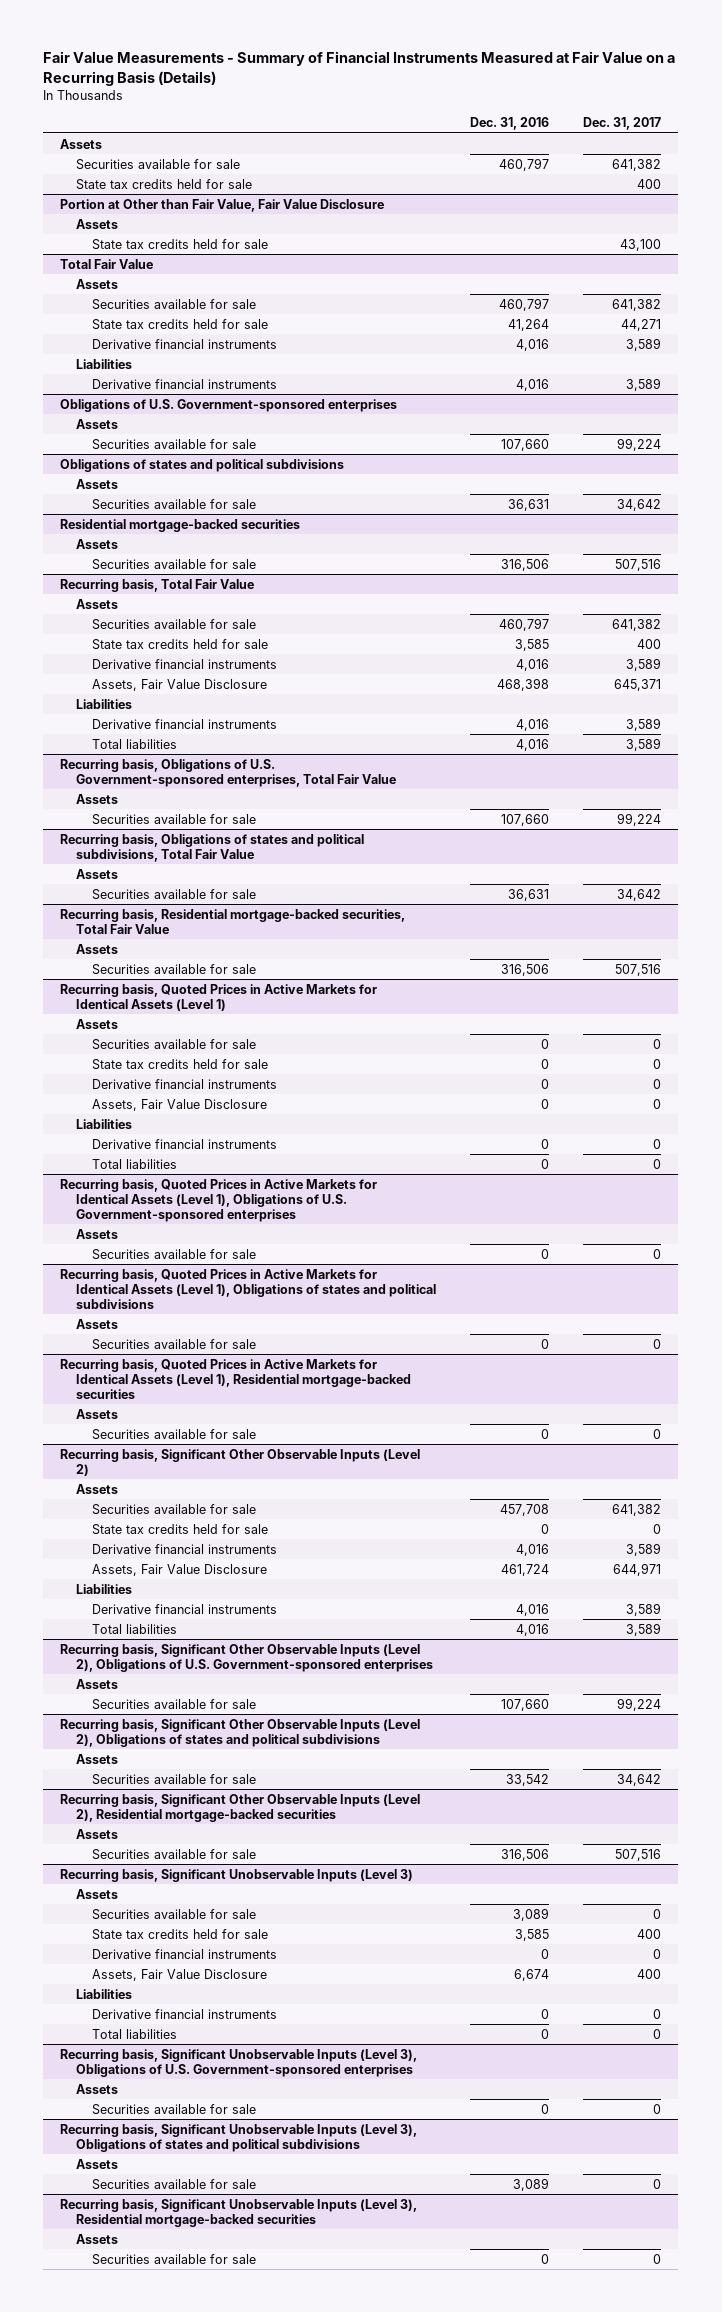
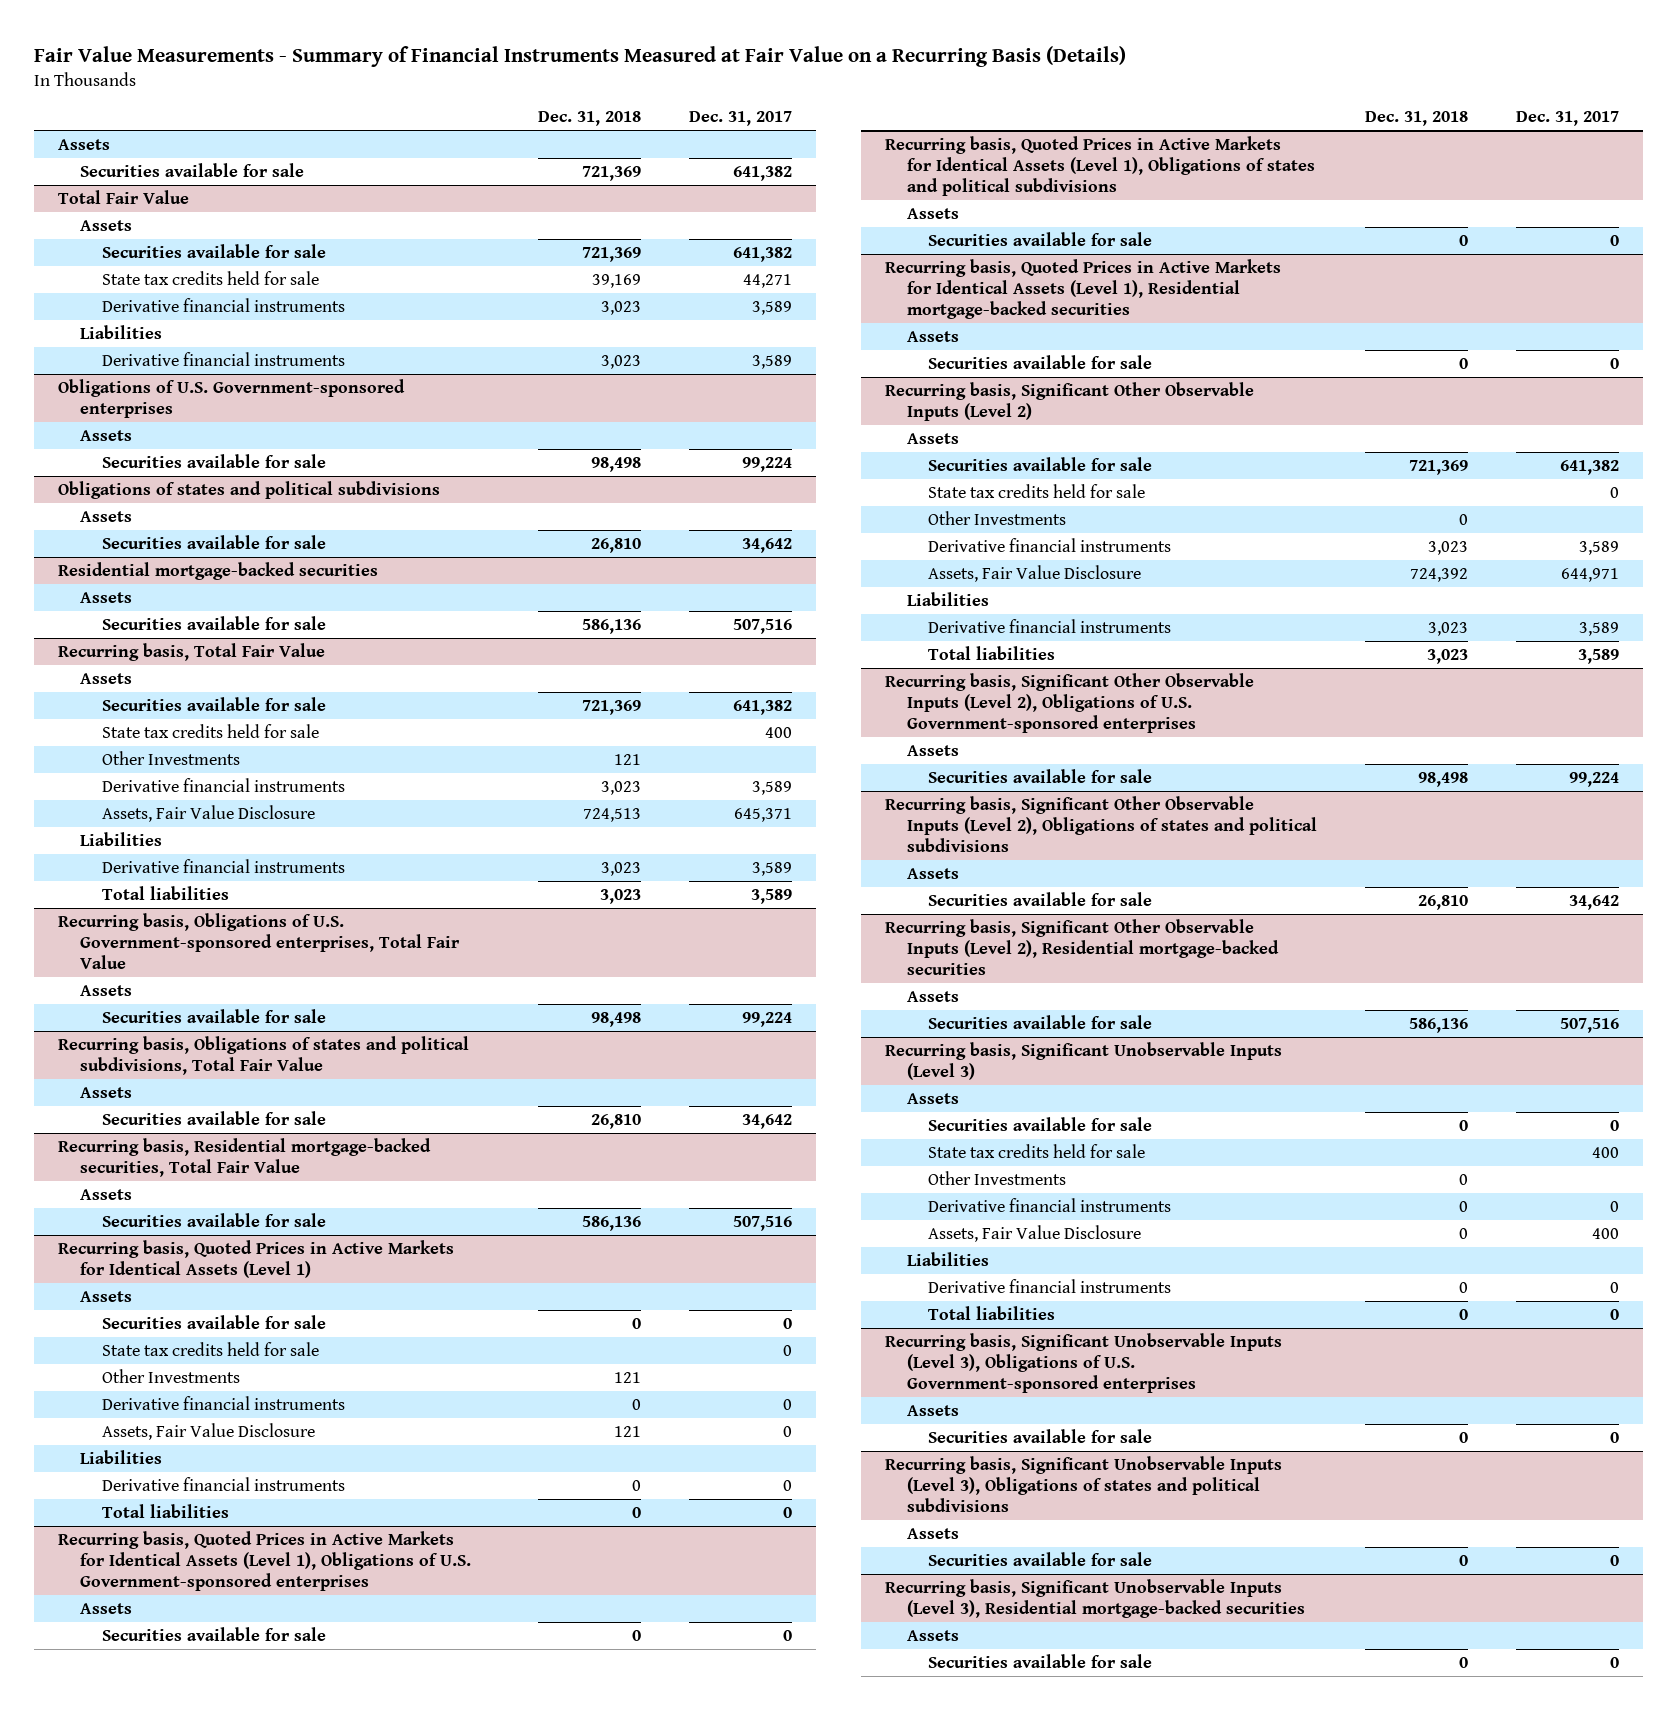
[470,117,550,131] Dec. 31, 2016 -> none
none -> [537,111,641,127] Dec. 31, 2018
[76,178,253,190] State tax credits held for sale -> none
[60,198,385,212] Portion at Other than Fair Value, Fair Value Disclosure -> none
[76,218,119,229] Assets -> none
[91,238,268,250] State tax credits held for sale -> none
none -> [101,750,240,765] Other Investments
none -> [101,1368,240,1383] Other Investments
none -> [928,510,1067,525] Other Investments
none -> [928,1170,1067,1185] Other Investments

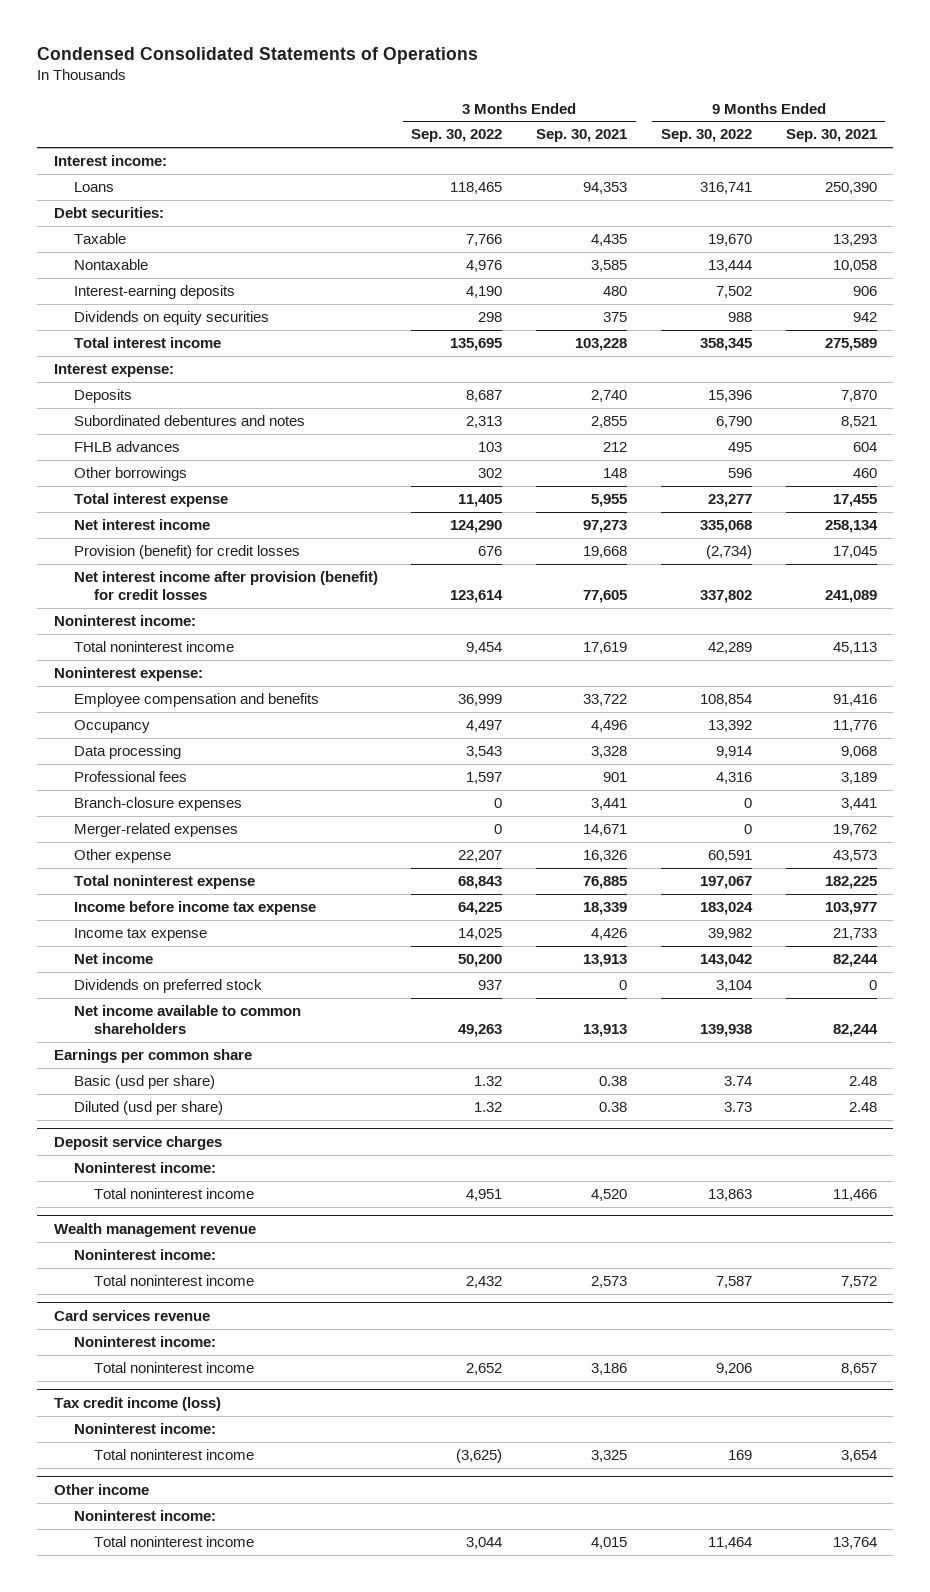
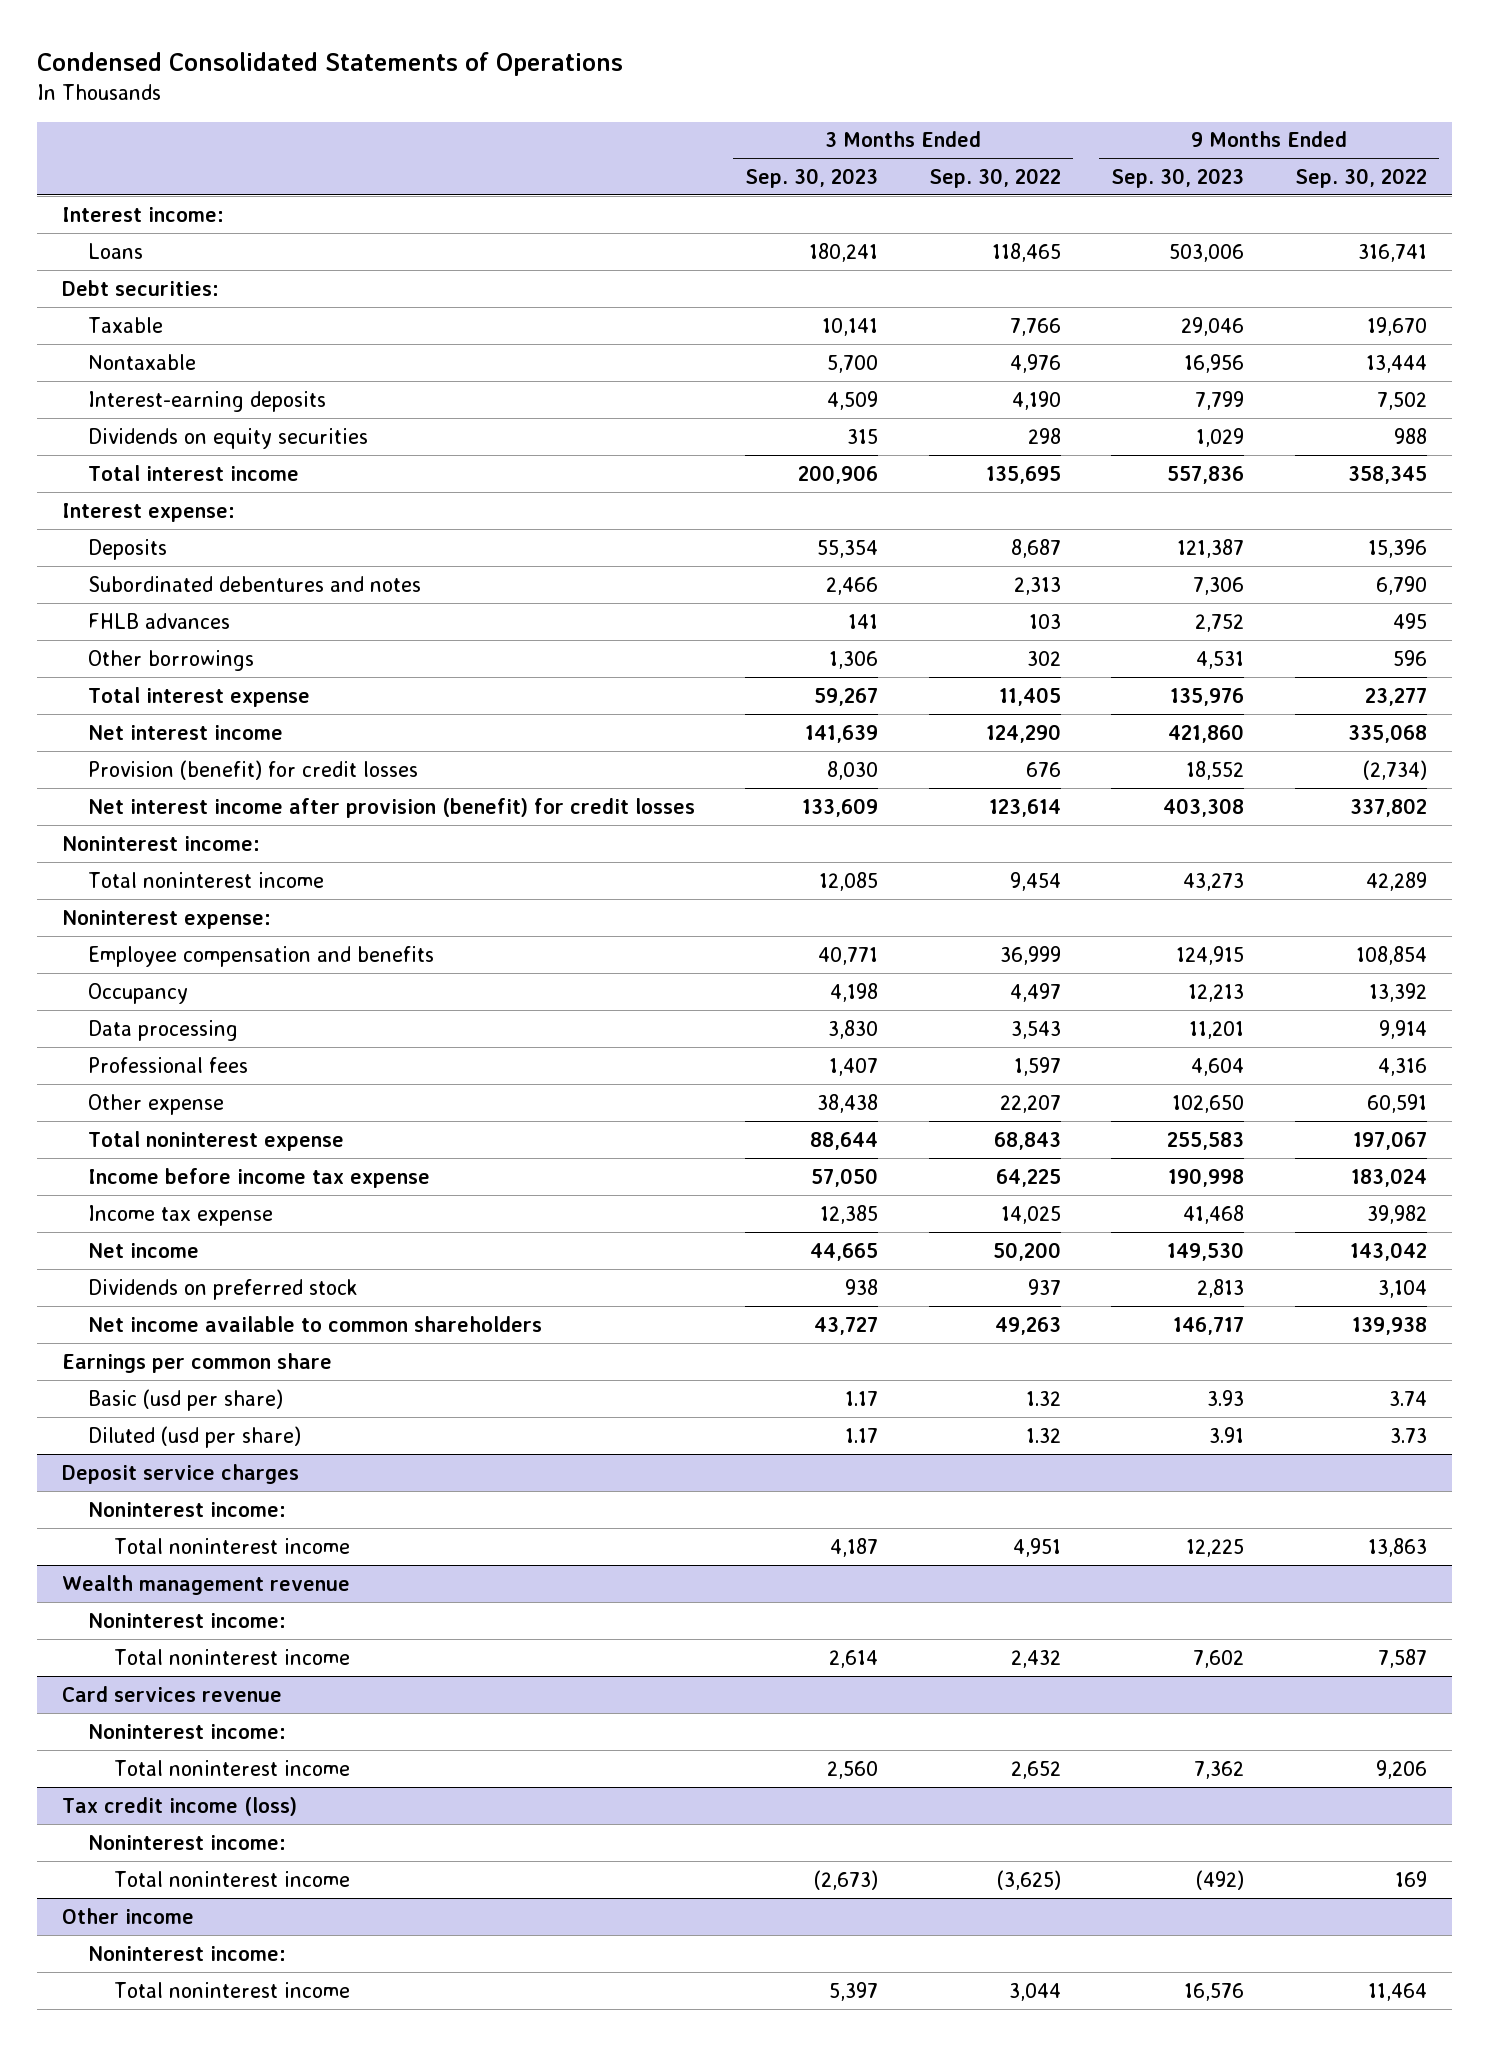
[536,129,628,143] Sep. 30, 2021 -> none
[785,129,877,143] Sep. 30, 2021 -> none
none -> [745,167,879,188] Sep. 30, 2023
none -> [1111,167,1245,188] Sep. 30, 2023
[73,797,242,812] Branch-closure expenses -> none
[73,823,238,838] Merger-related expenses -> none

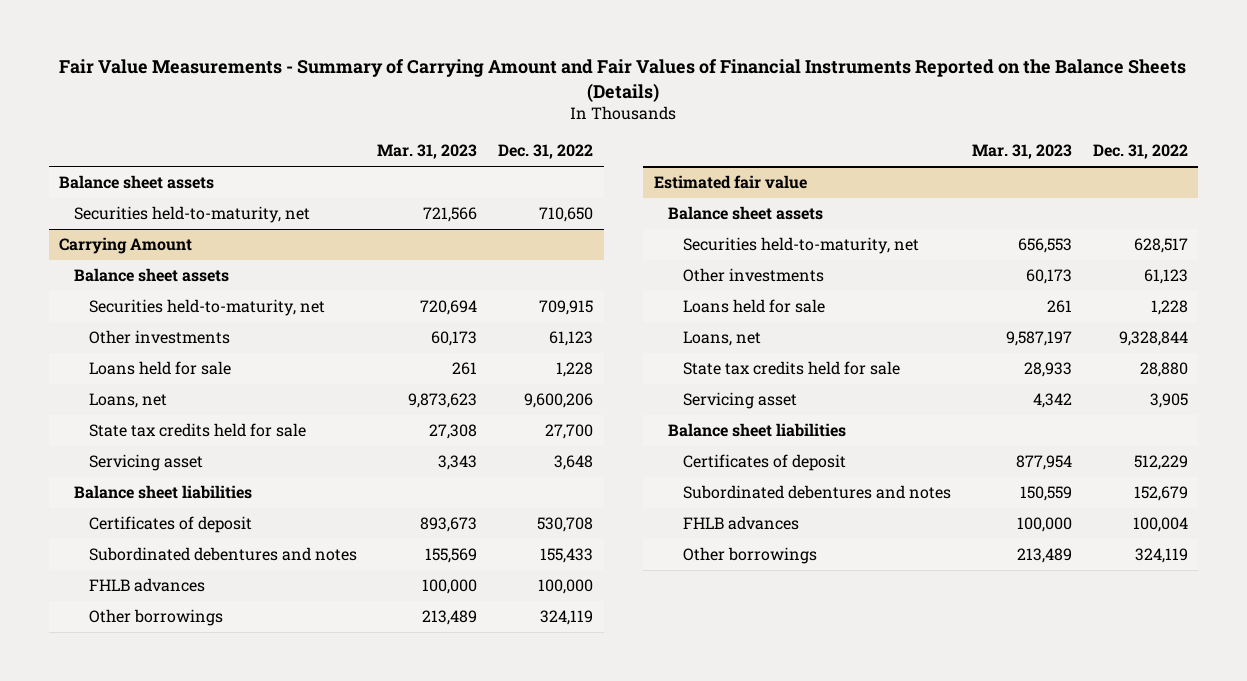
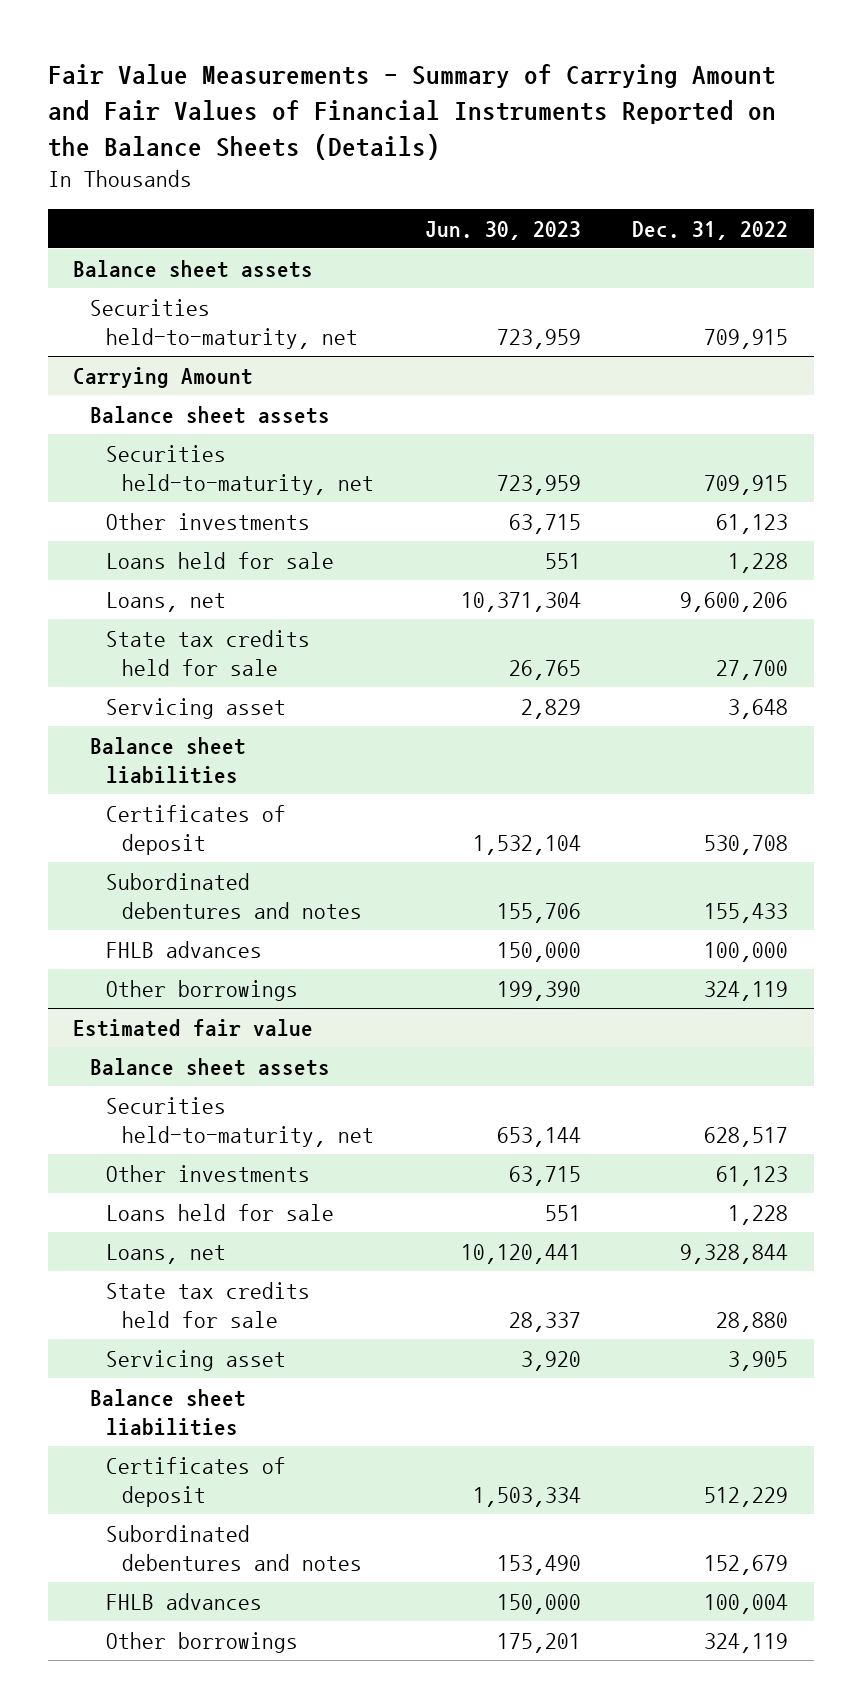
[377,144,478,160] Mar. 31, 2023 -> none
none -> [425,220,582,240] Jun. 30, 2023
[539,207,594,223] 710,650 -> [704,329,789,350] 709,915

